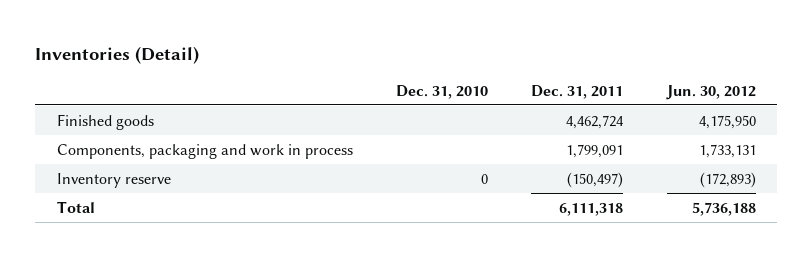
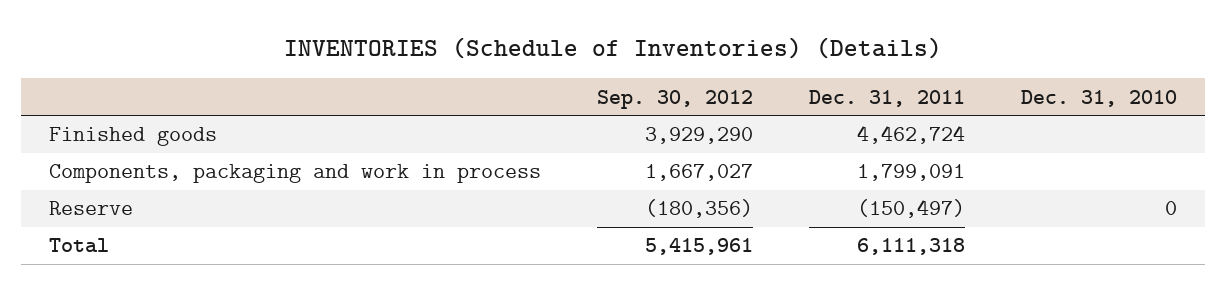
[35,45,200,64] Inventories (Detail) -> [283,36,942,59] INVENTORIES (Schedule of Inventories) (Details)
[665,84,756,100] Jun. 30, 2012 -> none
none -> [596,89,753,109] Sep. 30, 2012
[56,172,171,188] Inventory reserve -> [48,201,133,216] Reserve

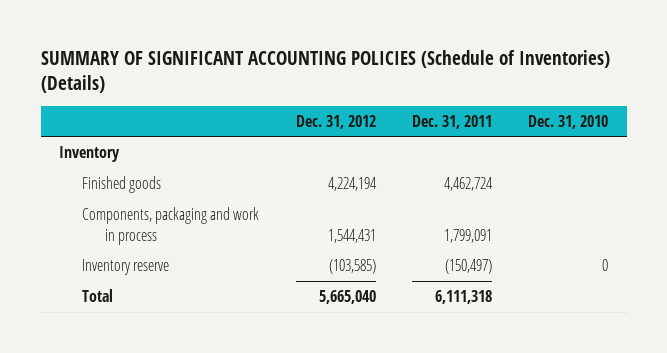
[283,36,942,59] INVENTORIES (Schedule of Inventories) (Details) -> [40,50,610,93] SUMMARY OF SIGNIFICANT ACCOUNTING POLICIES (Schedule of Inventories) (Details)
[596,89,753,109] Sep. 30, 2012 -> none
none -> [295,114,376,129] Dec. 31, 2012
none -> [58,145,120,162] Inventory
[48,201,133,216] Reserve -> [82,258,170,275] Inventory reserve

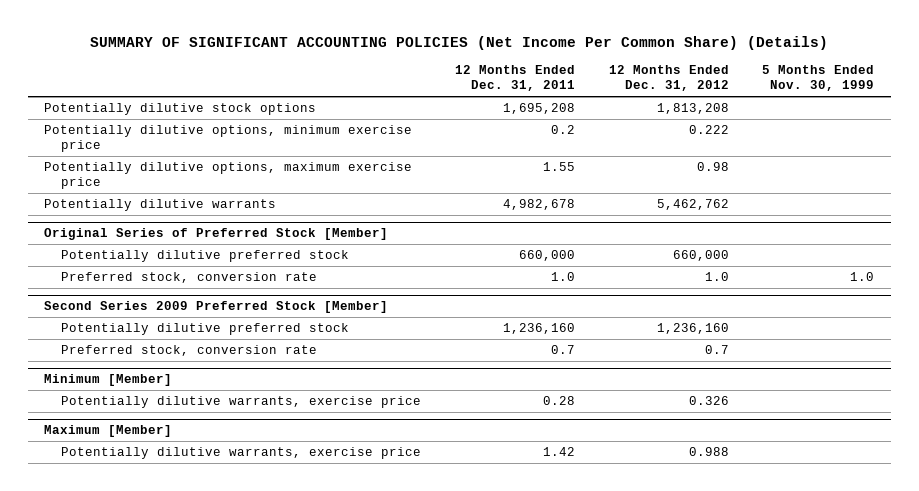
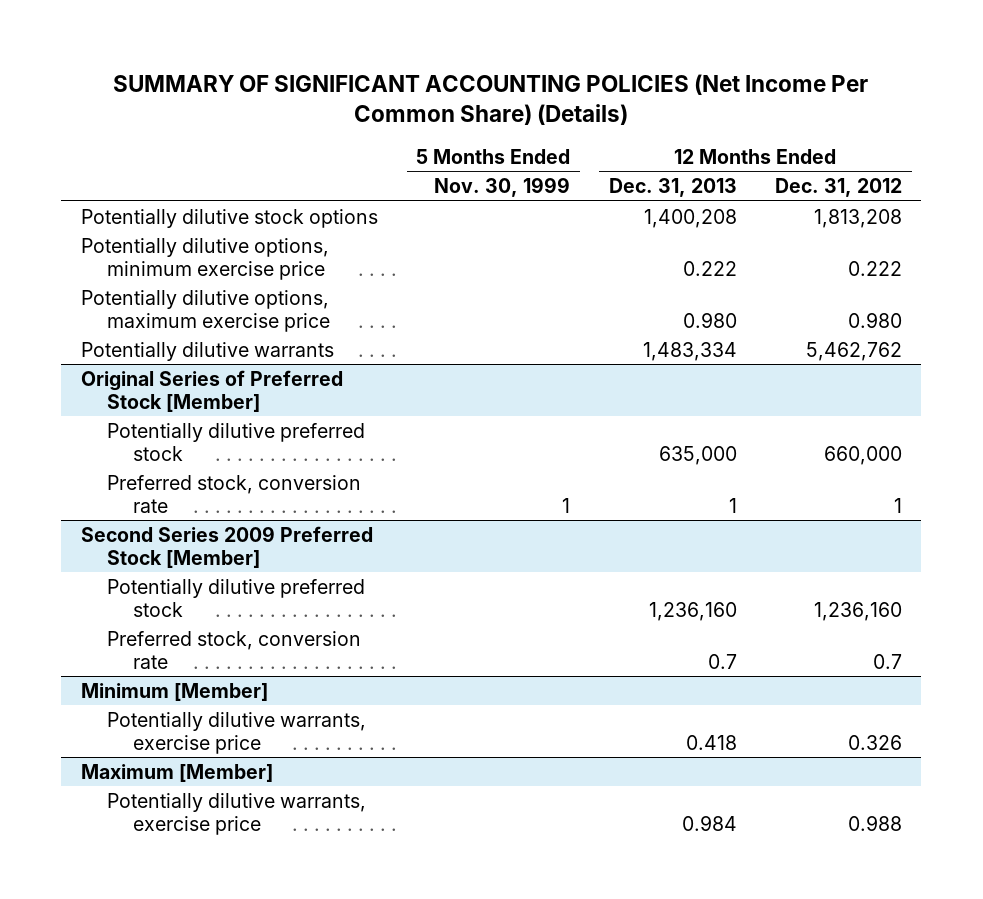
[454,65,575,92] 12 Months Ended Dec. 31, 2011 -> none
none -> [608,178,737,198] Dec. 31, 2013
[696,161,729,171] 0.98 -> [848,311,903,328] 0.980
[704,271,729,281] 1.0 -> [894,497,903,513] 1
[850,271,875,281] 1.0 -> [562,497,571,513] 1

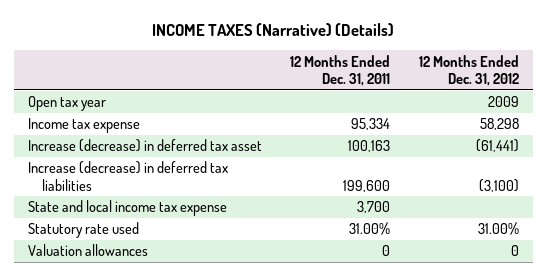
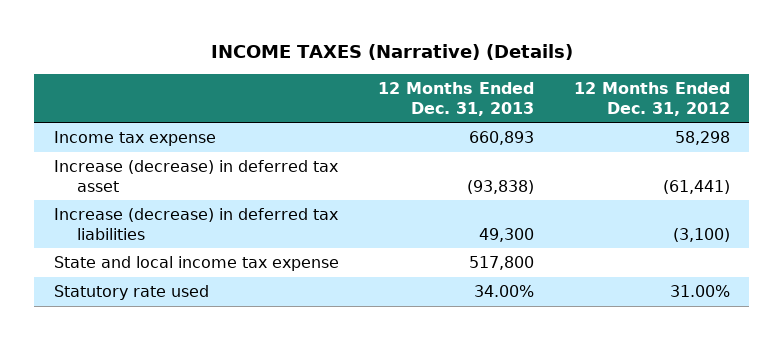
[290,54,391,87] 12 Months Ended Dec. 31, 2011 -> none
none -> [378,82,535,116] 12 Months Ended Dec. 31, 2013
[27,96,106,112] Open tax year -> none
[27,244,148,257] Valuation allowances -> none

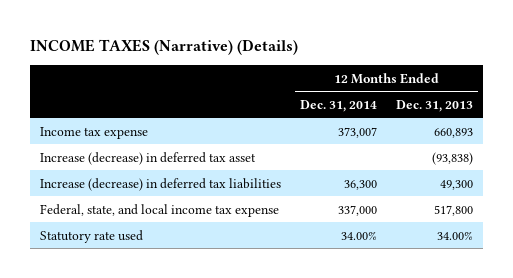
[573,82,730,116] 12 Months Ended Dec. 31, 2012 -> none
none -> [299,99,377,112] Dec. 31, 2014
[53,256,339,272] State and local income tax expense -> [39,203,279,217] Federal, state, and local income tax expense

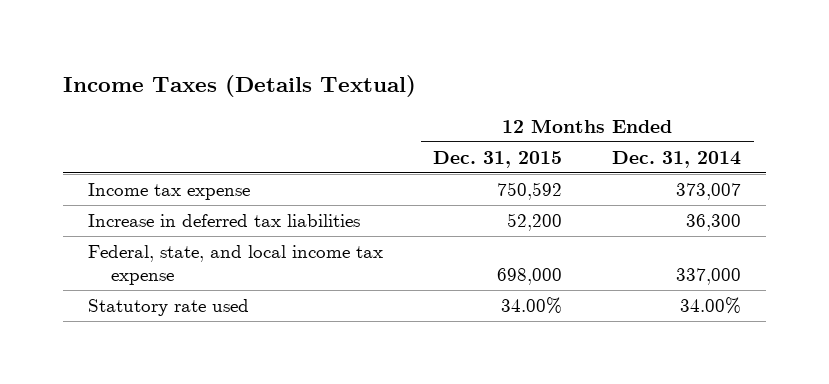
[30,39,299,56] INCOME TAXES (Narrative) (Details) -> [63,75,417,98] Income Taxes (Details Textual)
[396,99,474,112] Dec. 31, 2013 -> none
none -> [433,150,563,168] Dec. 31, 2015
[39,151,256,165] Increase (decrease) in deferred tax asset -> none
[39,177,281,191] Increase (decrease) in deferred tax liabilities -> [88,213,361,227] Increase in deferred tax liabilities

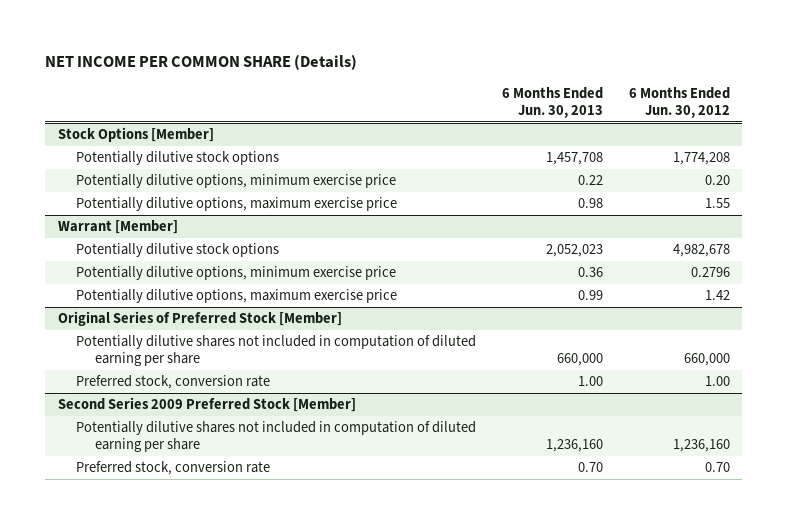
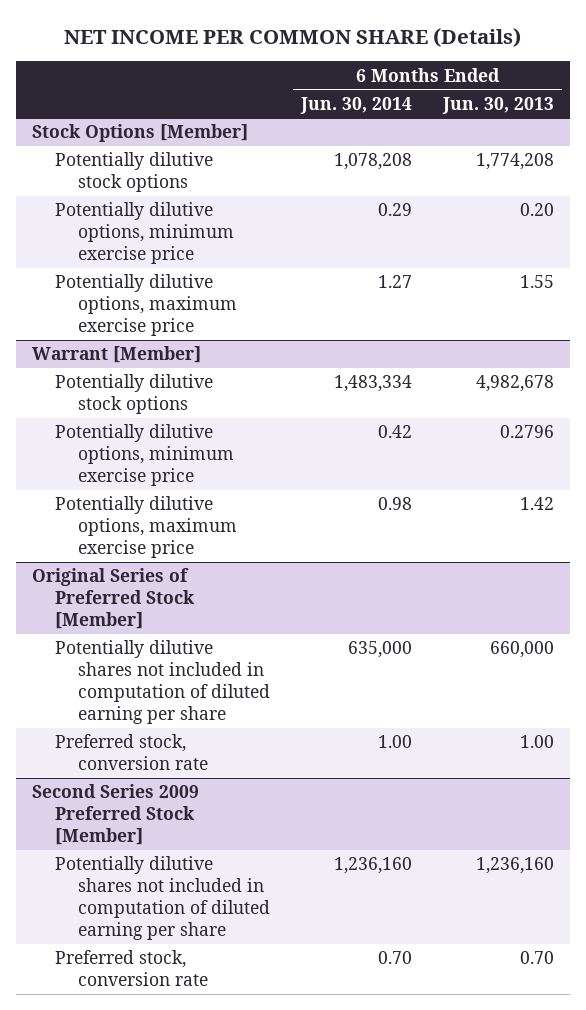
[628,86,730,118] 6 Months Ended Jun. 30, 2012 -> none
none -> [300,96,413,114] Jun. 30, 2014
[545,152,603,166] 1,457,708 -> [476,153,555,171] 1,774,208
[577,175,603,186] 0.22 -> [520,203,555,217] 0.20
[577,198,603,209] 0.98 -> [520,275,555,289] 1.55
[545,244,603,258] 2,052,023 -> [476,375,555,393] 4,982,678
[577,267,603,278] 0.36 -> [500,425,555,439] 0.2796
[577,290,603,301] 0.99 -> [520,497,555,511] 1.42

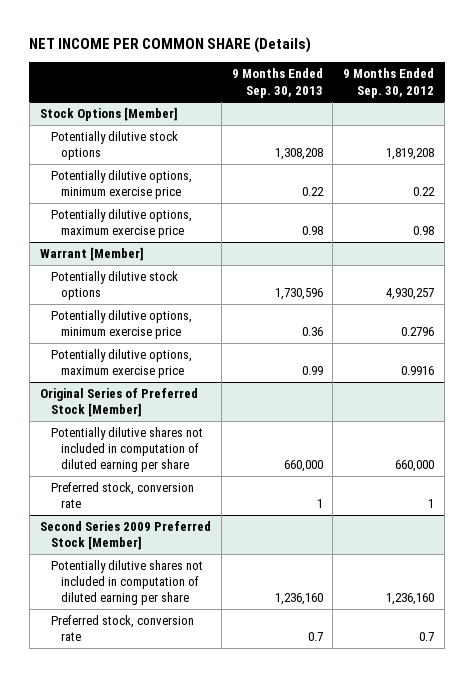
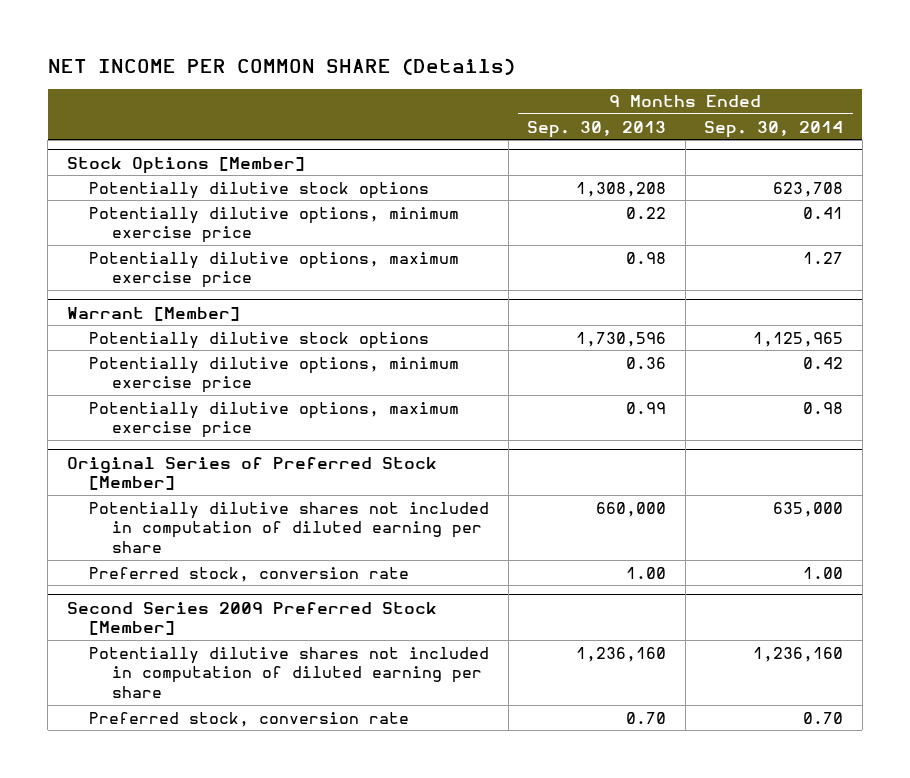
[343,68,435,98] 9 Months Ended Sep. 30, 2012 -> none
none -> [704,120,844,138] Sep. 30, 2014
[316,499,323,509] 1 -> [626,566,667,579] 1.00
[307,632,323,642] 0.7 -> [626,711,667,724] 0.70

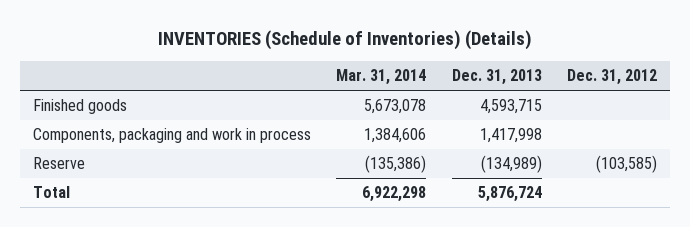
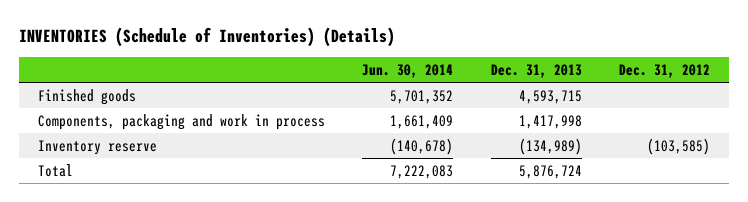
[336,69,427,86] Mar. 31, 2014 -> none
none -> [362,64,454,79] Jun. 30, 2014
[33,157,86,170] Reserve -> [37,139,157,155] Inventory reserve

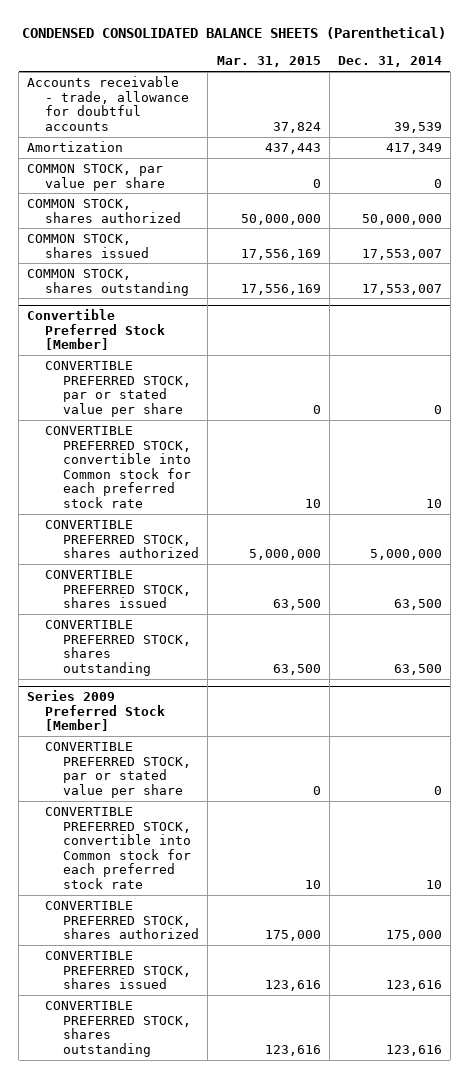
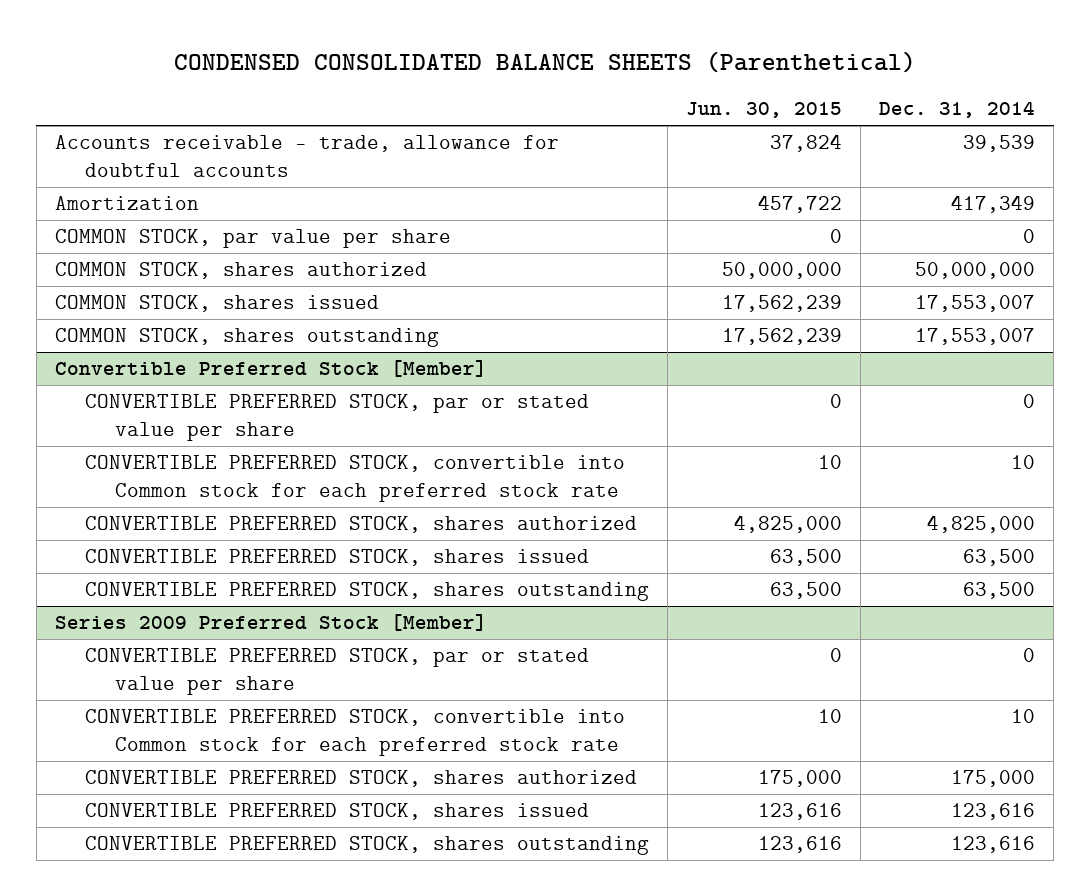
[216,56,321,68] Mar. 31, 2015 -> none
none -> [685,102,842,119] Jun. 30, 2015
[369,549,442,561] 5,000,000 -> [927,515,1036,534] 4,825,000

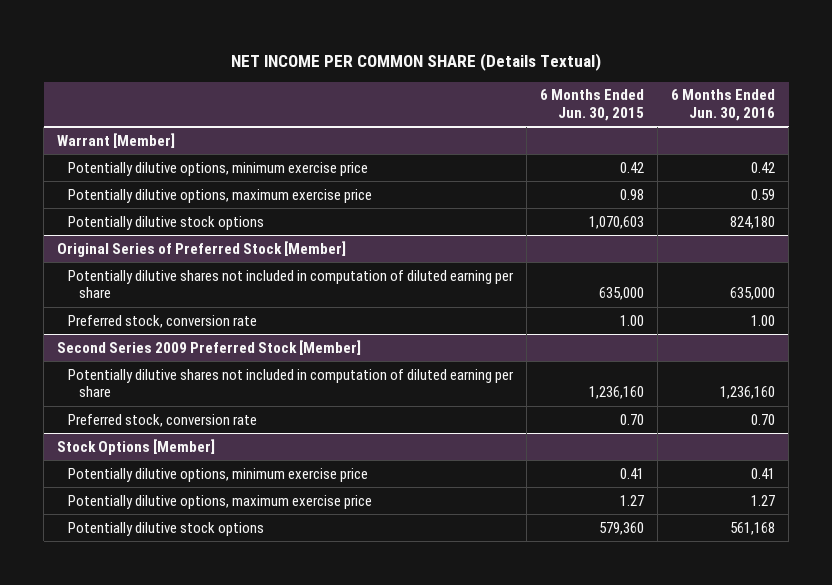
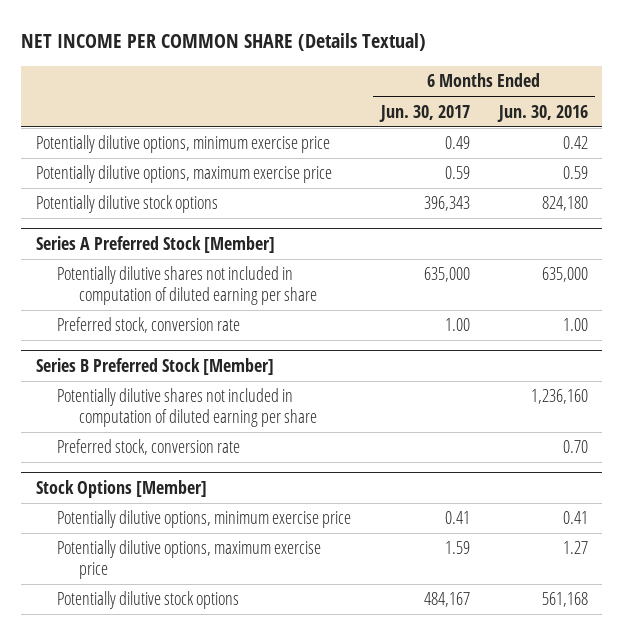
[540,89,645,122] 6 Months Ended Jun. 30, 2015 -> none
none -> [378,104,470,122] Jun. 30, 2017
[57,132,176,148] Warrant [Member] -> none
[57,240,347,257] Original Series of Preferred Stock [Member] -> [36,235,276,253] Series A Preferred Stock [Member]
[57,339,362,355] Second Series 2009 Preferred Stock [Member] -> [36,357,275,375] Series B Preferred Stock [Member]

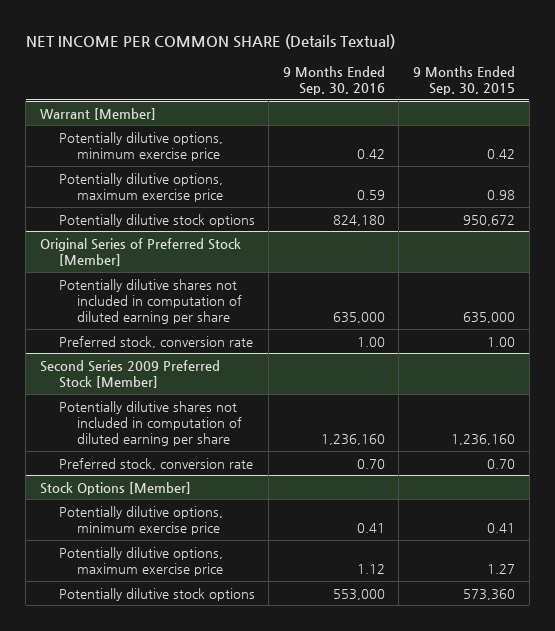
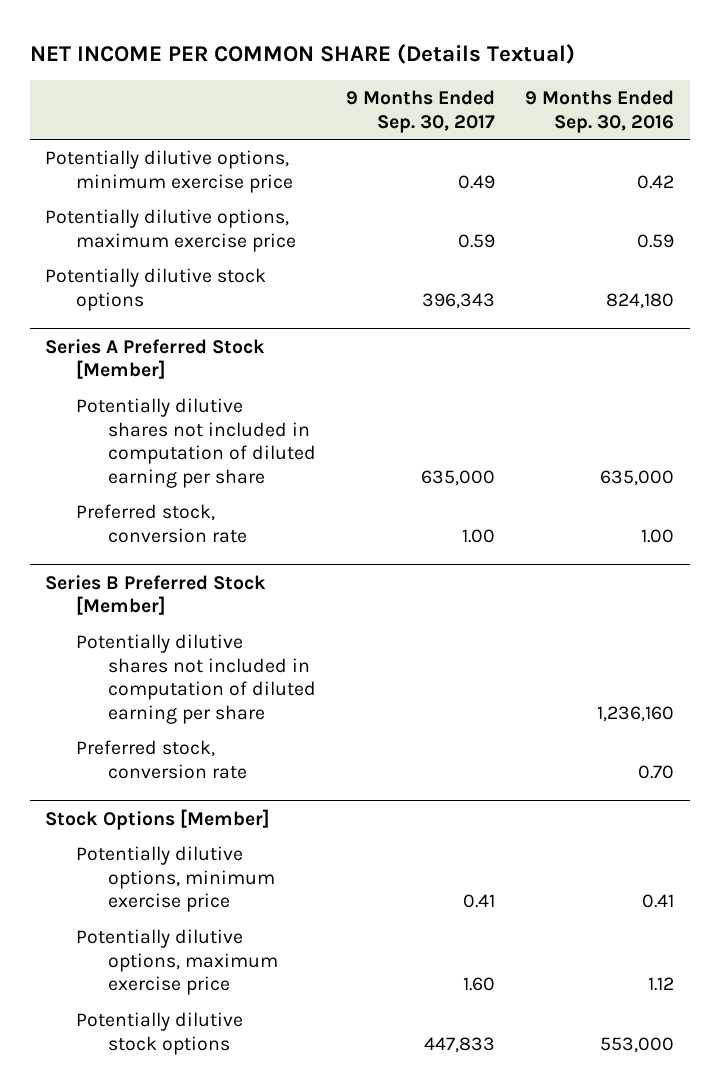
[412,65,515,95] 9 Months Ended Sep. 30, 2015 -> none
none -> [346,89,496,133] 9 Months Ended Sep. 30, 2017
[39,107,156,120] Warrant [Member] -> none
[39,237,241,266] Original Series of Preferred Stock [Member] -> [45,338,266,380] Series A Preferred Stock [Member]
[39,359,220,388] Second Series 2009 Preferred Stock [Member] -> [45,574,267,616] Series B Preferred Stock [Member]

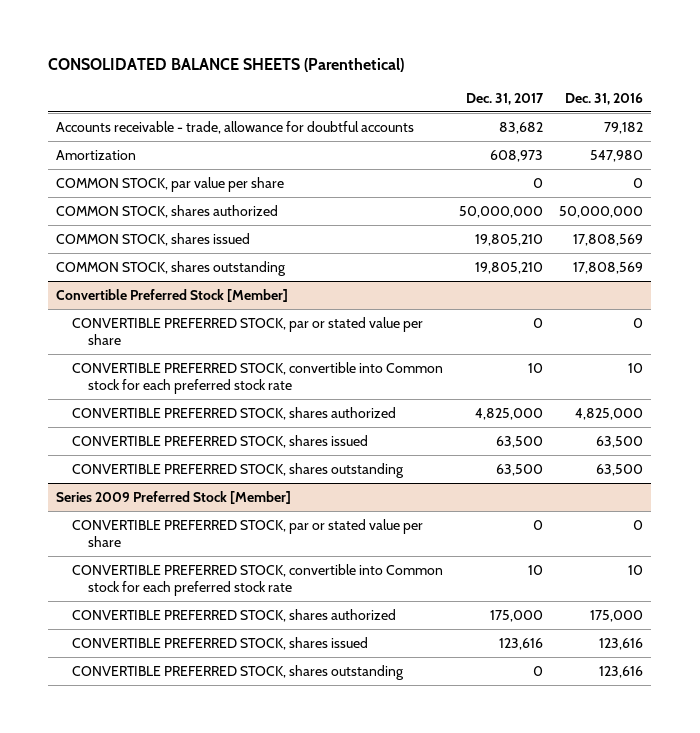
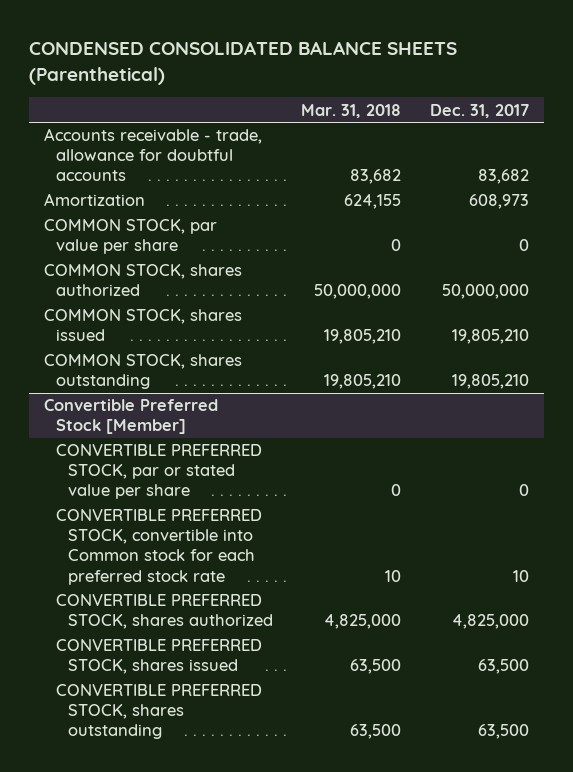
[48,57,405,72] CONSOLIDATED BALANCE SHEETS (Parenthetical) -> [29,41,458,85] CONDENSED CONSOLIDATED BALANCE SHEETS (Parenthetical)
[565,92,644,105] Dec. 31, 2016 -> none
none -> [301,103,402,118] Mar. 31, 2018
[56,490,292,504] Series 2009 Preferred Stock [Member] -> none
[72,518,424,548] CONVERTIBLE PREFERRED STOCK, par or stated value per share -> none
[72,563,444,597] CONVERTIBLE PREFERRED STOCK, convertible into Common stock for each preferred stock rate -> none
[72,608,397,622] CONVERTIBLE PREFERRED STOCK, shares authorized -> none
[72,636,369,650] CONVERTIBLE PREFERRED STOCK, shares issued -> none
[72,664,405,680] CONVERTIBLE PREFERRED STOCK, shares outstanding -> none

